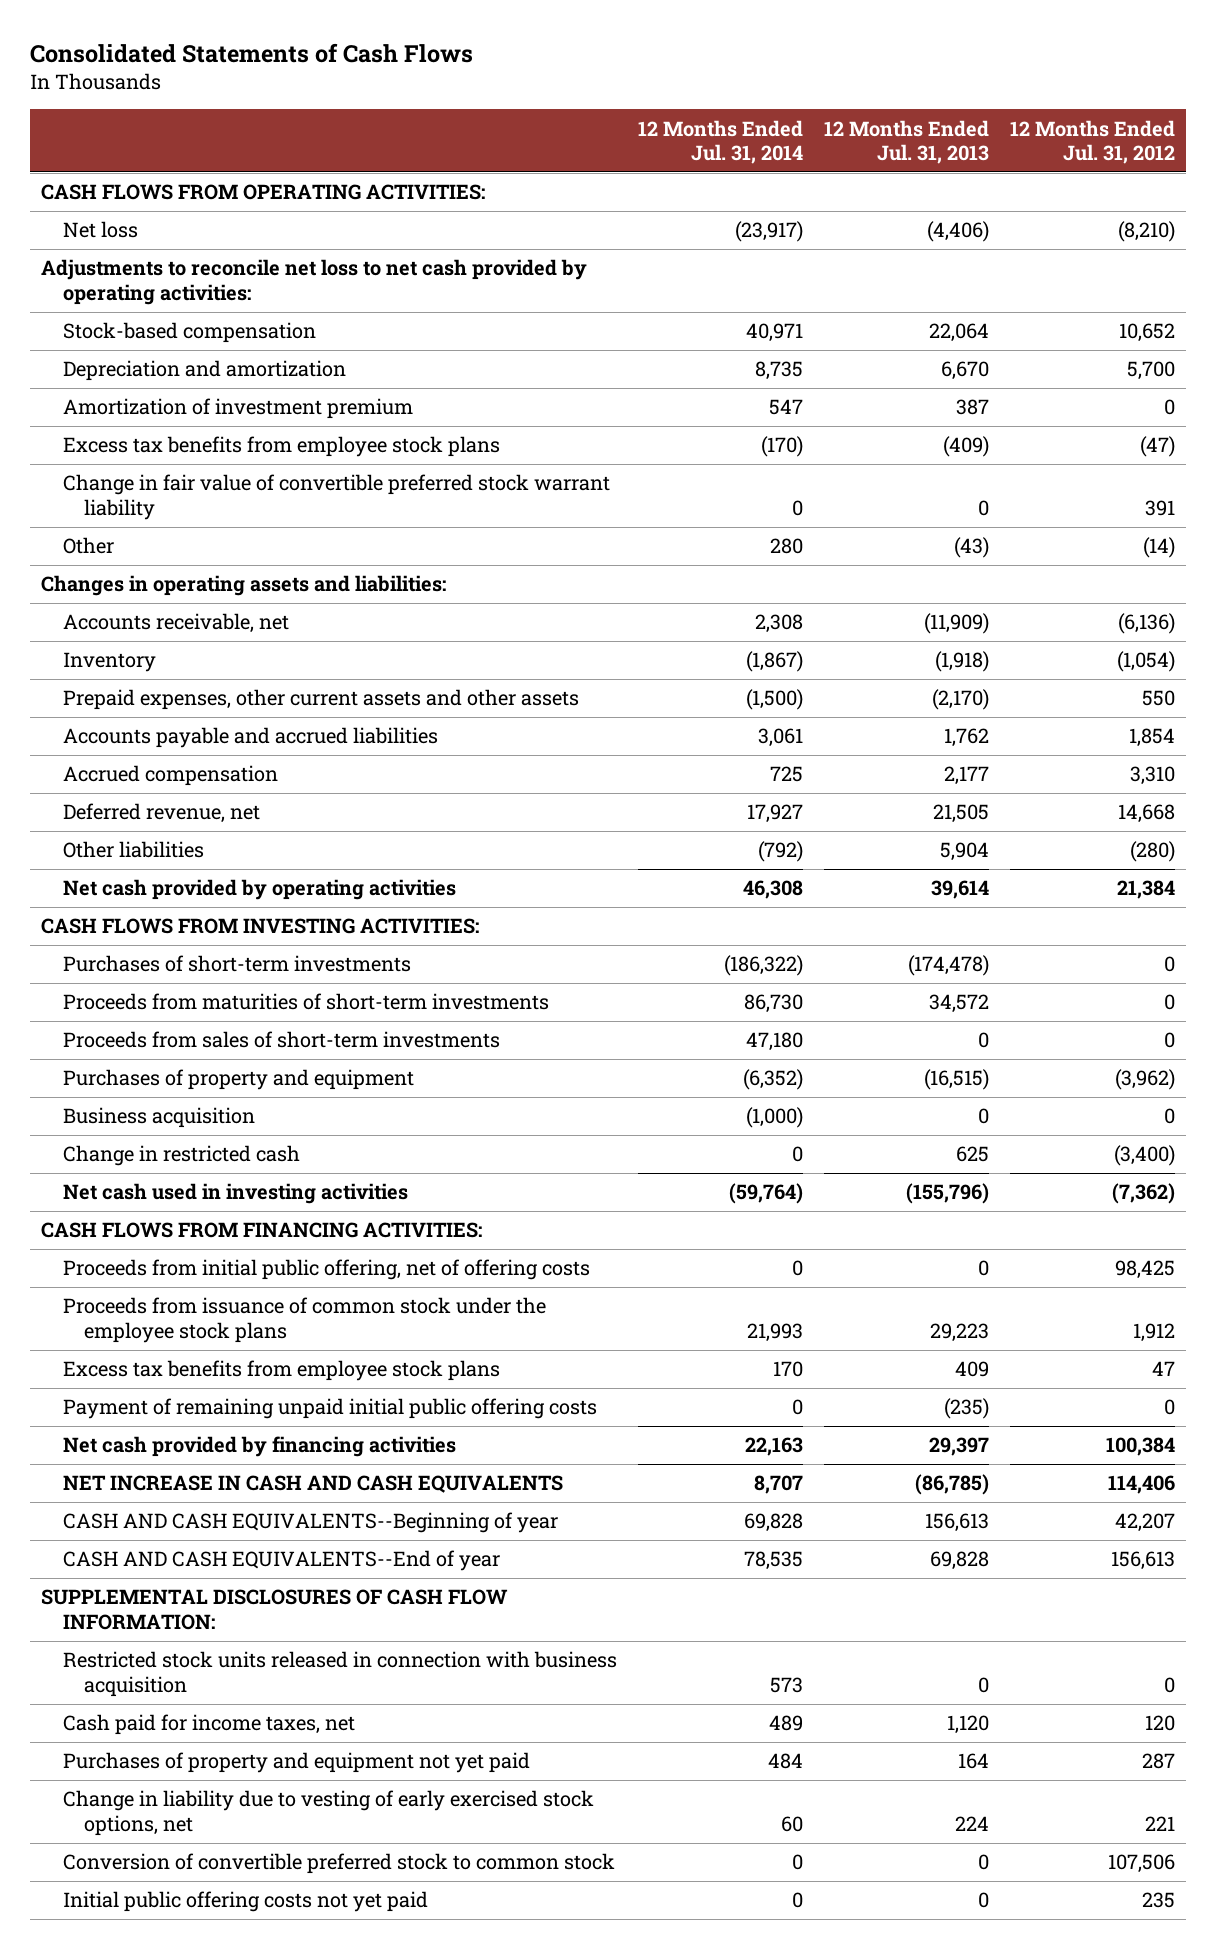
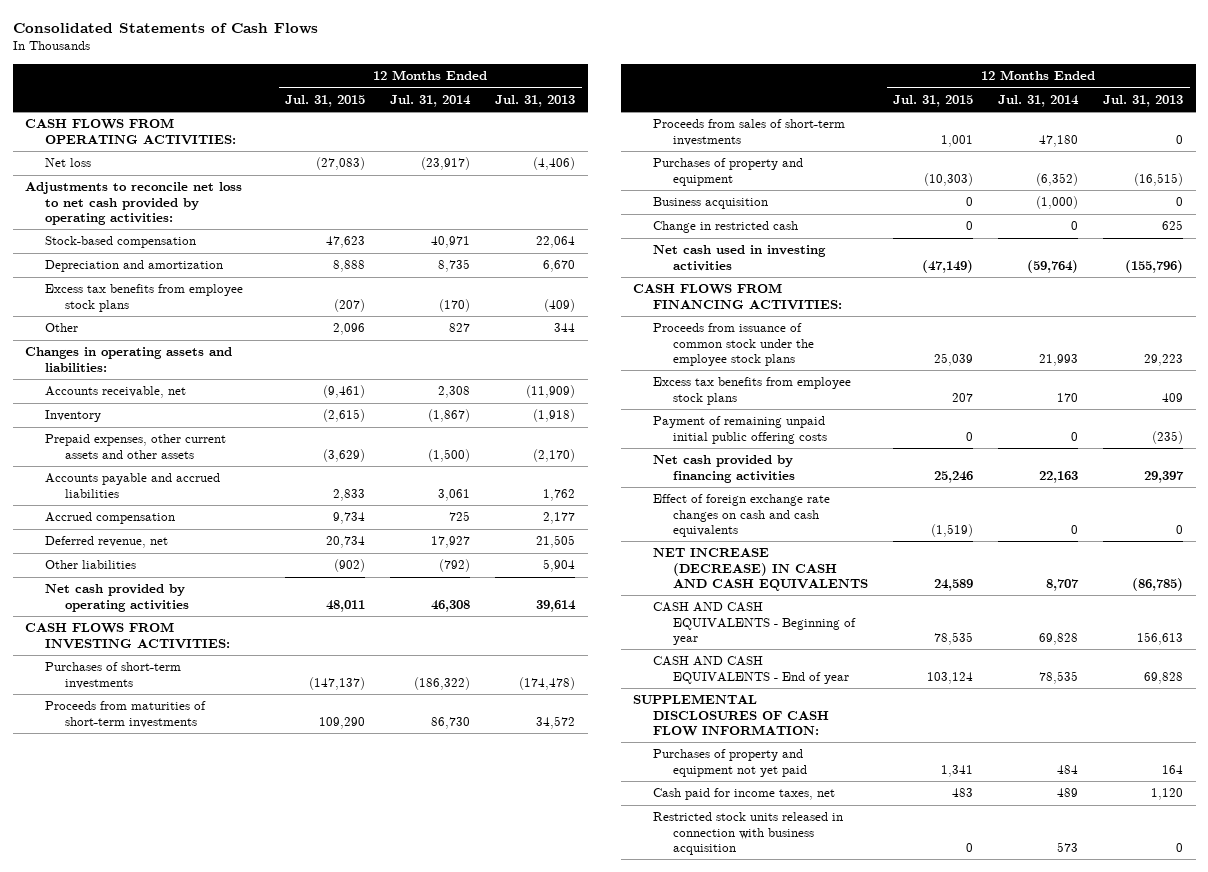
[1010,119,1176,165] 12 Months Ended Jul. 31, 2012 -> none
none -> [284,95,365,108] Jul. 31, 2015
[62,398,413,420] Amortization of investment premium -> none
[62,474,610,520] Change in fair value of convertible preferred stock warrant liability -> none
[769,538,803,555] 280 -> [449,323,471,333] 827
[954,537,990,559] (43) -> [554,323,576,333] 344
[62,1259,590,1281] Proceeds from initial public offering, net of offering costs -> none
none -> [652,494,830,537] Effect of foreign exchange rate changes on cash and cash equivalents
[62,1475,563,1494] NET INCREASE IN CASH AND CASH EQUIVALENTS -> [652,548,868,591] NET INCREASE (DECREASE) IN CASH AND CASH EQUIVALENTS
[62,1512,558,1534] CASH AND CASH EQUIVALENTS--Beginning of year -> [652,602,856,645] CASH AND CASH EQUIVALENTS - Beginning of year
[62,1550,500,1572] CASH AND CASH EQUIVALENTS--End of year -> [652,656,849,684] CASH AND CASH EQUIVALENTS - End of year
[62,1790,594,1836] Change in liability due to vesting of early exercised stock options, net -> none
[62,1853,615,1875] Conversion of convertible preferred stock to common stock -> none
[62,1891,428,1913] Initial public offering costs not yet paid -> none
[62,1714,355,1736] Cash paid for income taxes, net -> [652,788,835,801] Cash paid for income taxes, net
[62,1651,617,1697] Restricted stock units released in connection with business acquisition -> [652,812,843,855] Restricted stock units released in connection with business acquisition

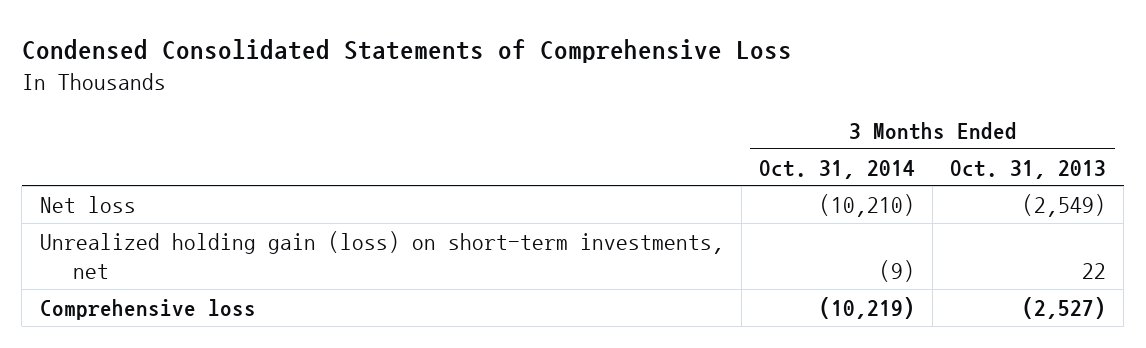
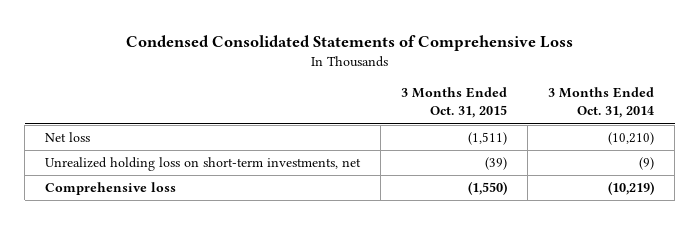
[950,159,1107,179] Oct. 31, 2013 -> none
none -> [401,87,508,119] 3 Months Ended Oct. 31, 2015
[39,230,724,279] Unrealized holding gain (loss) on short-term investments, net -> [45,157,362,172] Unrealized holding loss on short-term investments, net

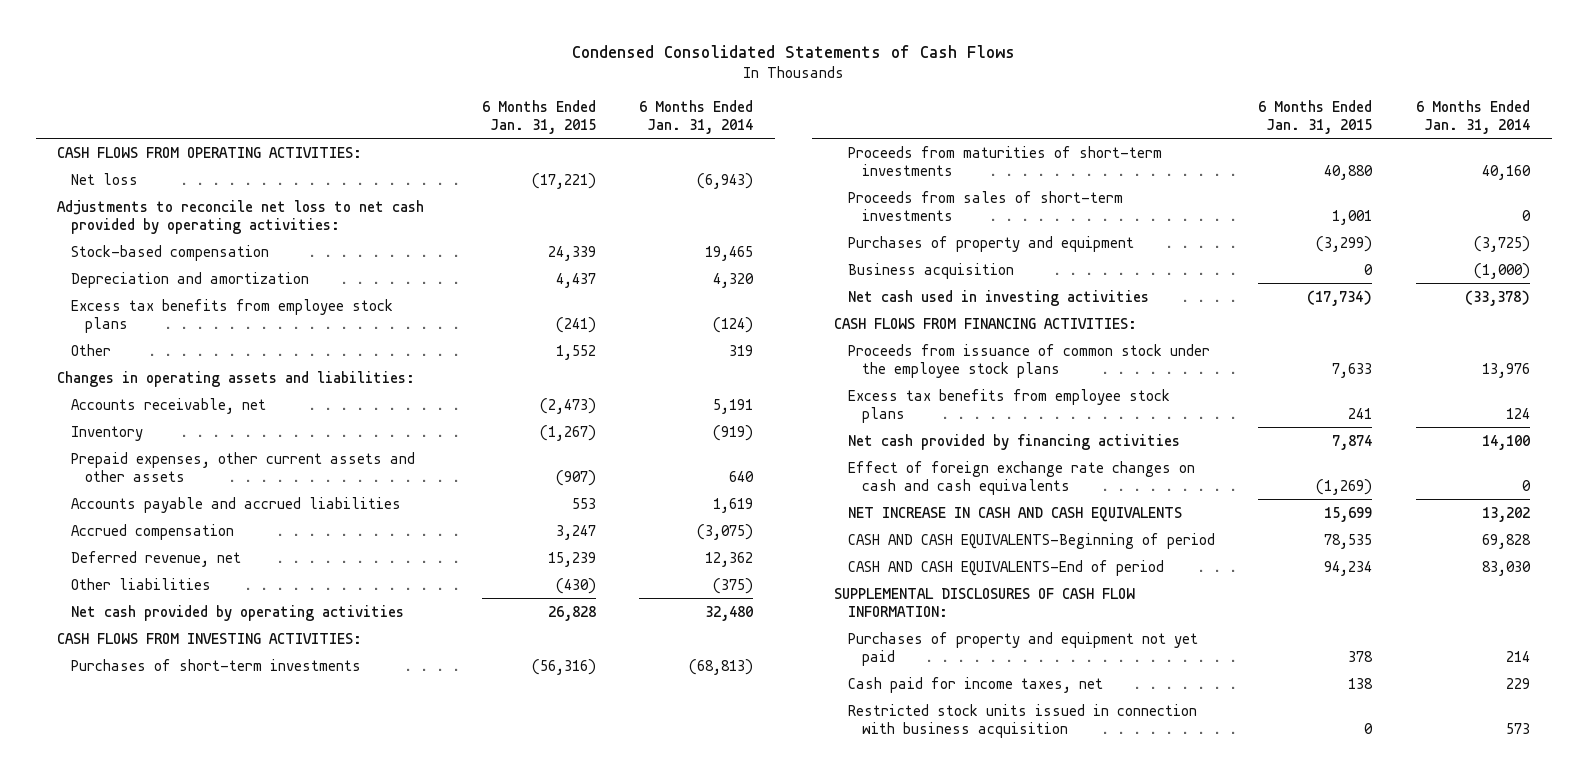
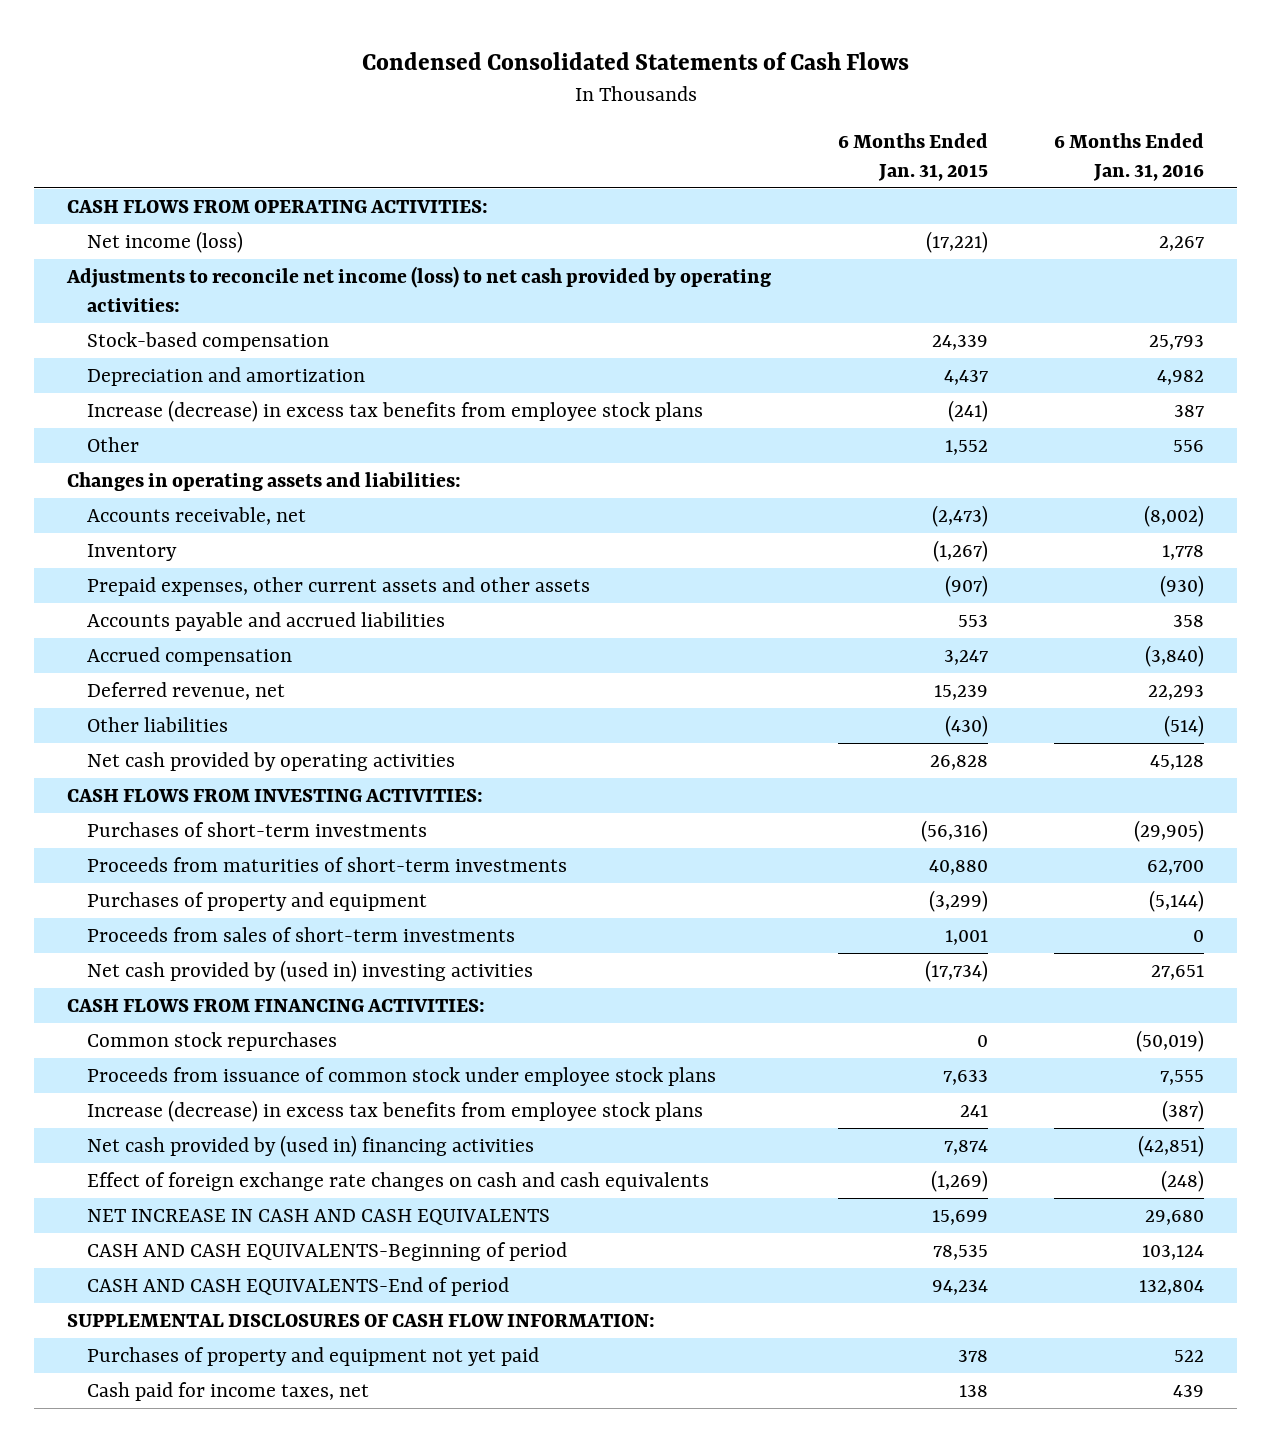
[639,99,754,134] 6 Months Ended Jan. 31, 2014 -> none
none -> [1054,133,1205,181] 6 Months Ended Jan. 31, 2016
[71,172,139,185] Net loss -> [86,231,243,254] Net income (loss)
[57,199,425,234] Adjustments to reconcile net loss to net cash provided by operating activities: -> [66,266,772,312] Adjustments to reconcile net income (loss) to net cash provided by operating activities:
[71,298,394,333] Excess tax benefits from employee stock plans -> [86,400,703,423] Increase (decrease) in excess tax benefits from employee stock plans
[847,262,1014,279] Business acquisition -> none
[847,190,1123,221] Proceeds from sales of short-term investments -> [86,927,515,943] Proceeds from sales of short-term investments
[847,289,1149,306] Net cash used in investing activities -> [86,960,533,983] Net cash provided by (used in) investing activities
none -> [86,1032,337,1052] Common stock repurchases
[847,343,1210,378] Proceeds from issuance of common stock under the employee stock plans -> [86,1067,716,1087] Proceeds from issuance of common stock under employee stock plans
[847,388,1170,423] Excess tax benefits from employee stock plans -> [86,1100,703,1123] Increase (decrease) in excess tax benefits from employee stock plans
[847,433,1180,450] Net cash provided by financing activities -> [86,1135,534,1158] Net cash provided by (used in) financing activities
[847,703,1197,738] Restricted stock units issued in connection with business acquisition -> none

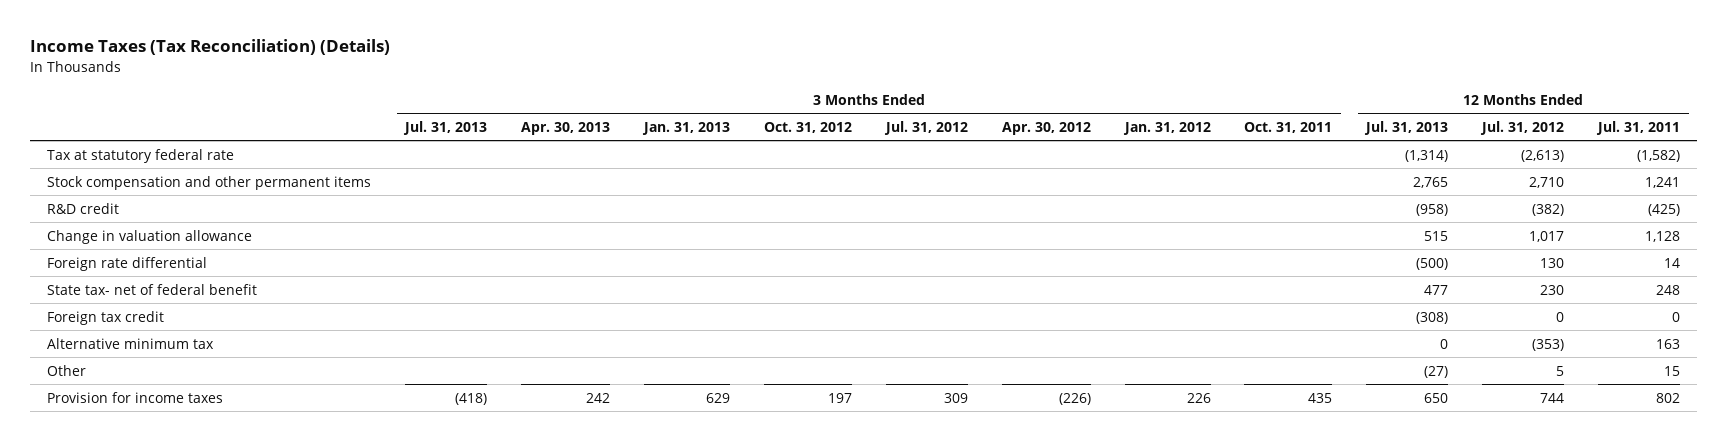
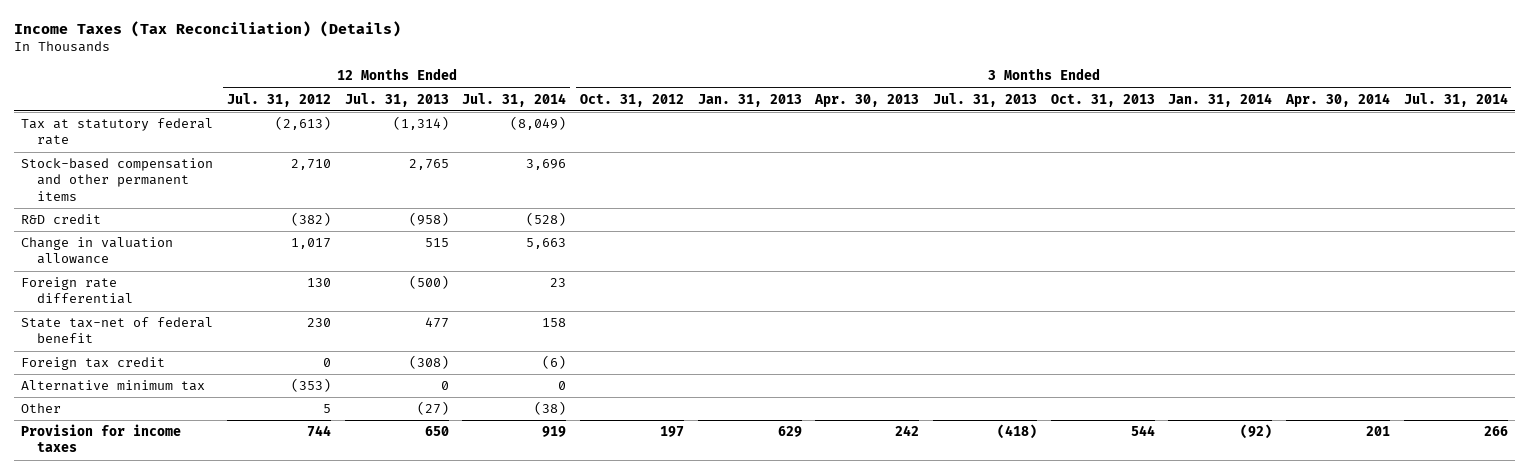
[883,120,968,135] Jul. 31, 2012 -> none
[1001,121,1091,135] Apr. 30, 2012 -> none
[1122,121,1211,135] Jan. 31, 2012 -> none
[1244,121,1333,133] Oct. 31, 2011 -> none
[1596,120,1681,135] Jul. 31, 2011 -> none
none -> [462,92,567,107] Jul. 31, 2014
none -> [1050,93,1155,107] Oct. 31, 2013
none -> [1168,92,1273,107] Jan. 31, 2014
none -> [1285,92,1391,107] Apr. 30, 2014
none -> [1403,92,1508,107] Jul. 31, 2014
[47,175,372,190] Stock compensation and other permanent items -> [21,158,214,201] Stock-based compensation and other permanent items
[47,283,258,295] State tax- net of federal benefit -> [21,317,214,344] State tax-net of federal benefit

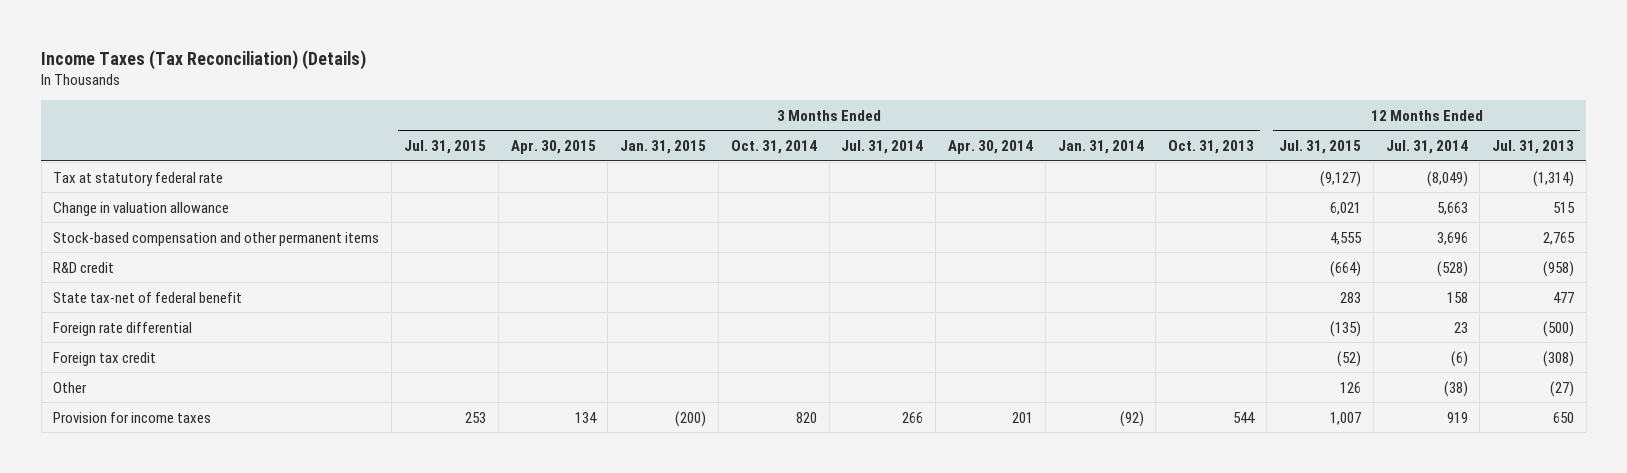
[226,92,331,107] Jul. 31, 2012 -> none
[579,93,684,107] Oct. 31, 2012 -> none
[697,93,802,107] Jan. 31, 2013 -> none
[814,93,920,107] Apr. 30, 2013 -> none
[933,92,1038,107] Jul. 31, 2013 -> none
none -> [403,140,486,155] Jul. 31, 2015
none -> [510,140,596,155] Apr. 30, 2015
none -> [620,140,707,155] Jan. 31, 2015
none -> [730,140,817,155] Oct. 31, 2014
none -> [1278,140,1361,155] Jul. 31, 2015
[21,237,174,265] Change in valuation allowance -> [53,201,230,216] Change in valuation allowance
[21,277,134,305] Foreign rate differential -> [53,321,193,336] Foreign rate differential
[21,380,206,392] Alternative minimum tax -> none

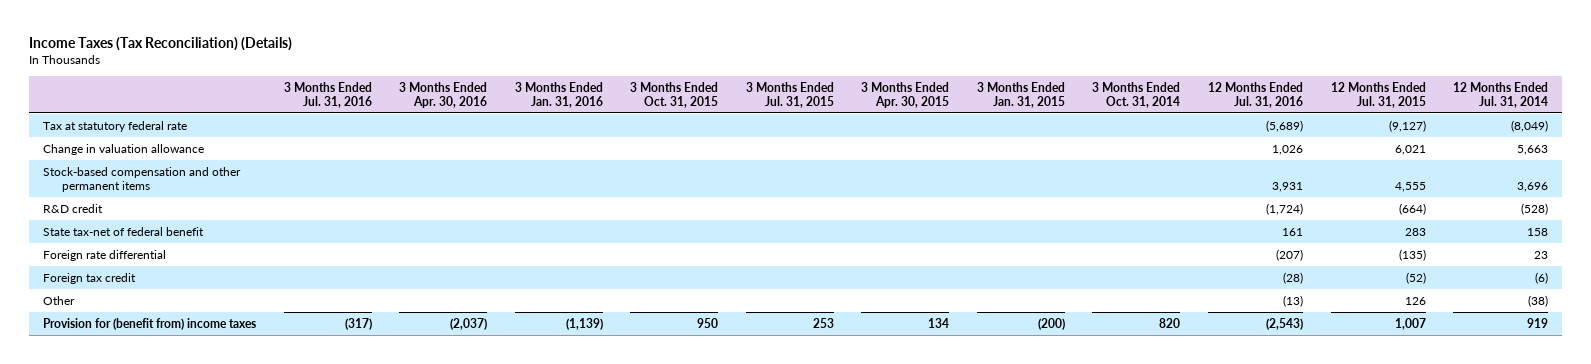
[841,140,924,155] Jul. 31, 2014 -> none
[948,140,1034,155] Apr. 30, 2014 -> none
[1057,140,1144,155] Jan. 31, 2014 -> none
[1168,140,1255,155] Oct. 31, 2013 -> none
[1492,140,1575,155] Jul. 31, 2013 -> none
none -> [283,81,372,108] 3 Months Ended Jul. 31, 2016
none -> [399,81,488,108] 3 Months Ended Apr. 30, 2016
none -> [514,81,603,108] 3 Months Ended Jan. 31, 2016
none -> [630,81,719,108] 3 Months Ended Oct. 31, 2015
none -> [1207,81,1303,108] 12 Months Ended Jul. 31, 2016
[53,411,212,423] Provision for income taxes -> [43,317,257,330] Provision for (benefit from) income taxes

